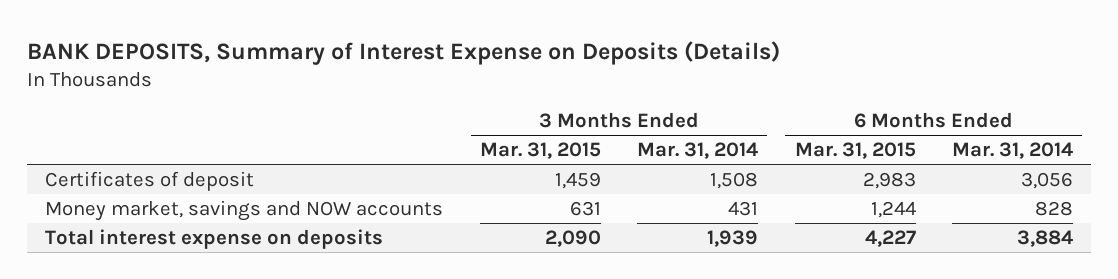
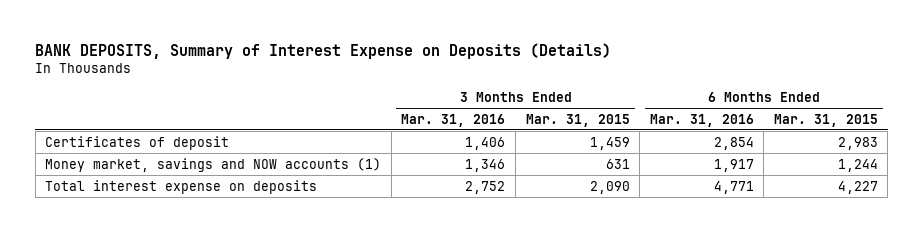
[637,142,759,160] Mar. 31, 2014 -> none
[952,142,1074,160] Mar. 31, 2014 -> none
none -> [401,113,506,127] Mar. 31, 2016
none -> [649,113,754,127] Mar. 31, 2016
[45,199,444,221] Money market, savings and NOW accounts -> [45,157,382,172] Money market, savings and NOW accounts (1)

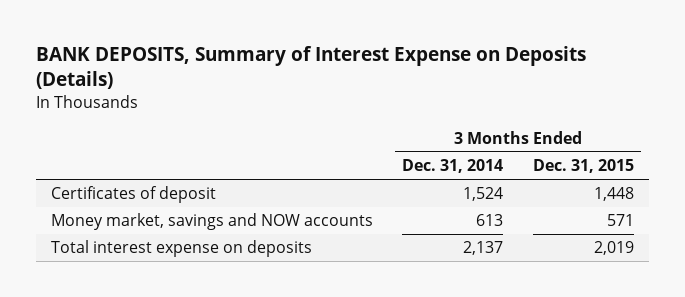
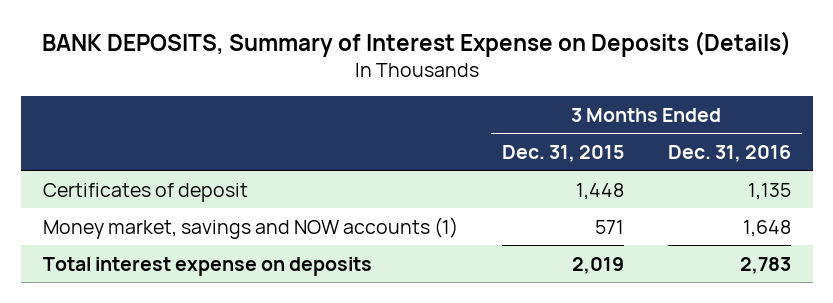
[402,159,504,174] Dec. 31, 2014 -> none
none -> [667,144,791,162] Dec. 31, 2016
[51,213,374,231] Money market, savings and NOW accounts -> [42,216,458,239] Money market, savings and NOW accounts (1)

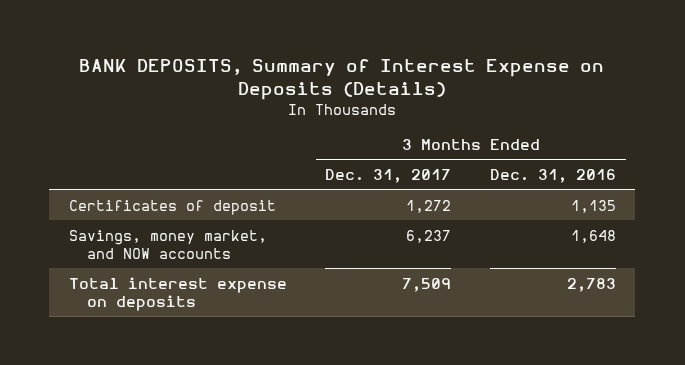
[501,144,624,162] Dec. 31, 2015 -> none
none -> [325,168,452,183] Dec. 31, 2017
[42,216,458,239] Money market, savings and NOW accounts (1) -> [68,229,267,260] Savings, money market, and NOW accounts

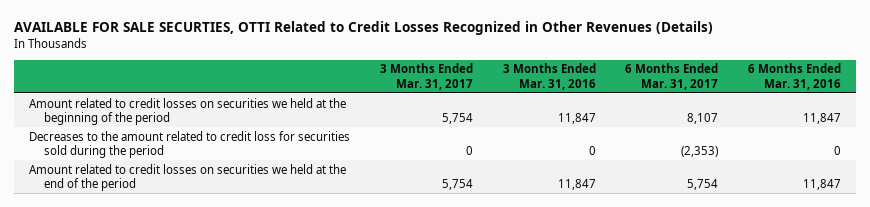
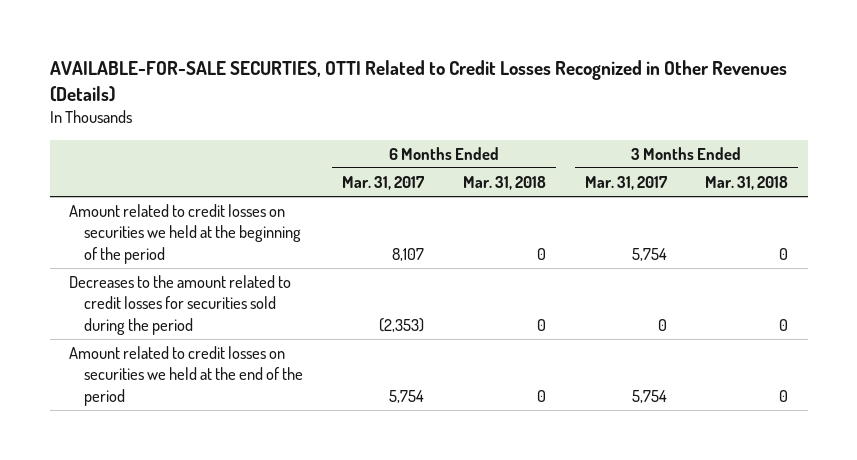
[13,21,713,36] AVAILABLE FOR SALE SECURTIES, OTTI Related to Credit Losses Recognized in Other Revenues (Details) -> [49,60,787,102] AVAILABLE-FOR-SALE SECURTIES, OTTI Related to Credit Losses Recognized in Other Revenues (Details)
[502,63,596,90] 3 Months Ended Mar. 31, 2016 -> none
[748,63,842,90] 6 Months Ended Mar. 31, 2016 -> none
none -> [462,176,546,191] Mar. 31, 2018
none -> [705,176,789,191] Mar. 31, 2018
[28,130,350,159] Decreases to the amount related to credit loss for securities sold during the period -> [69,275,292,335] Decreases to the amount related to credit losses for securities sold during the period

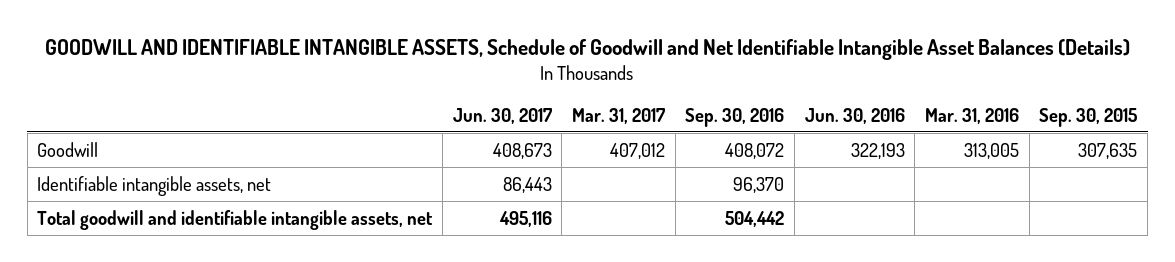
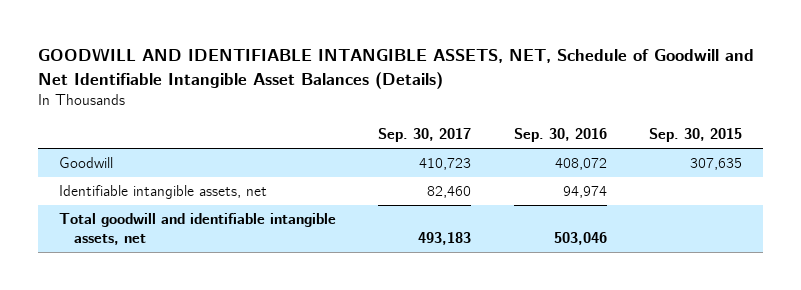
[45,39,1131,61] GOODWILL AND IDENTIFIABLE INTANGIBLE ASSETS, Schedule of Goodwill and Net Identifiable Intangible Asset Balances (Details) -> [38,48,755,89] GOODWILL AND IDENTIFIABLE INTANGIBLE ASSETS, NET, Schedule of Goodwill and Net Identifiable Intangible Asset Balances (Details)
[452,107,552,124] Jun. 30, 2017 -> none
[571,107,665,124] Mar. 31, 2017 -> none
[804,107,905,124] Jun. 30, 2016 -> none
[925,107,1020,124] Mar. 31, 2016 -> none
none -> [378,128,472,143] Sep. 30, 2017
[733,176,785,193] 96,370 -> [562,186,607,199] 94,974
[725,210,785,227] 504,442 -> [553,232,607,246] 503,046

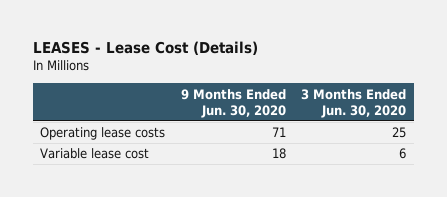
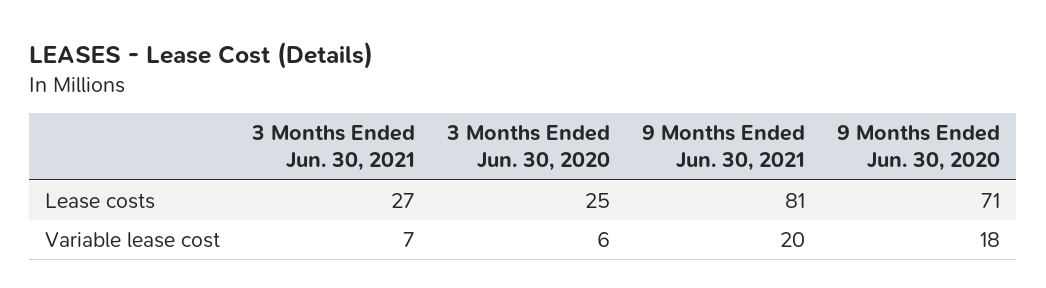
none -> [251,124,416,172] 3 Months Ended Jun. 30, 2021
none -> [642,124,806,172] 9 Months Ended Jun. 30, 2021
[40,127,166,141] Operating lease costs -> [45,192,156,209] Lease costs

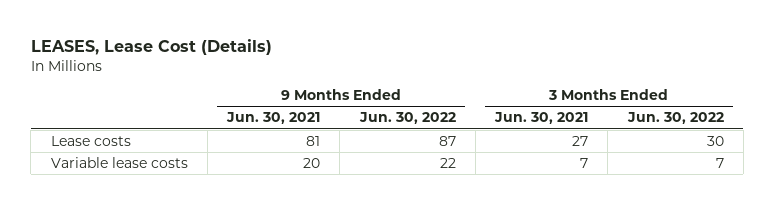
[29,40,374,69] LEASES - Lease Cost (Details) -> [30,39,272,56] LEASES, Lease Cost (Details)
[446,124,611,172] 3 Months Ended Jun. 30, 2020 -> none
[837,124,1001,172] 9 Months Ended Jun. 30, 2020 -> none
none -> [358,112,456,125] Jun. 30, 2022
none -> [626,112,724,125] Jun. 30, 2022
[45,231,221,248] Variable lease cost -> [50,156,188,168] Variable lease costs

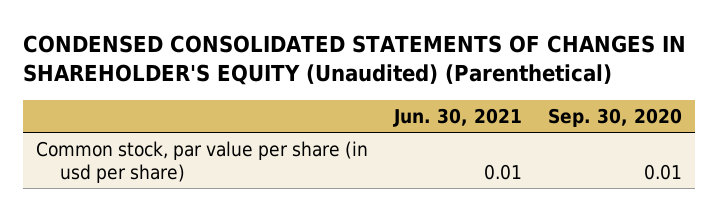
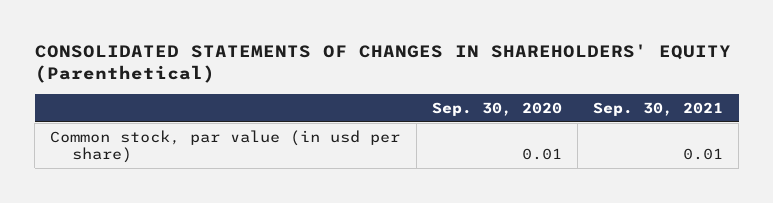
[23,35,687,86] CONDENSED CONSOLIDATED STATEMENTS OF CHANGES IN SHAREHOLDER'S EQUITY (Unaudited) (Parenthetical) -> [34,43,731,84] CONSOLIDATED STATEMENTS OF CHANGES IN SHAREHOLDERS' EQUITY (Parenthetical)
[393,107,523,127] Jun. 30, 2021 -> none
none -> [593,101,724,116] Sep. 30, 2021
[36,140,369,184] Common stock, par value per share (in usd per share) -> [50,129,401,164] Common stock, par value (in usd per share)

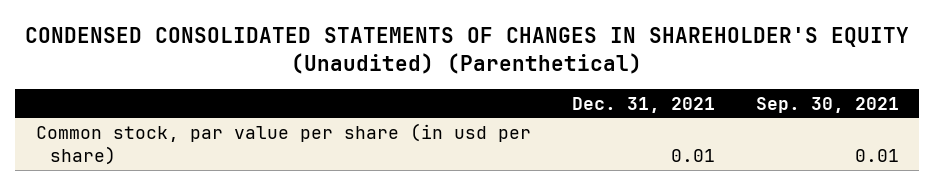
[34,43,731,84] CONSOLIDATED STATEMENTS OF CHANGES IN SHAREHOLDERS' EQUITY (Parenthetical) -> [25,27,910,75] CONDENSED CONSOLIDATED STATEMENTS OF CHANGES IN SHAREHOLDER'S EQUITY (Unaudited) (Parenthetical)
[431,101,562,116] Sep. 30, 2020 -> none
none -> [571,96,715,113] Dec. 31, 2021
[50,129,401,164] Common stock, par value (in usd per share) -> [35,122,531,165] Common stock, par value per share (in usd per share)

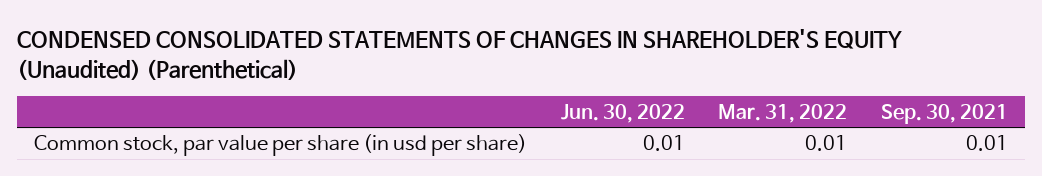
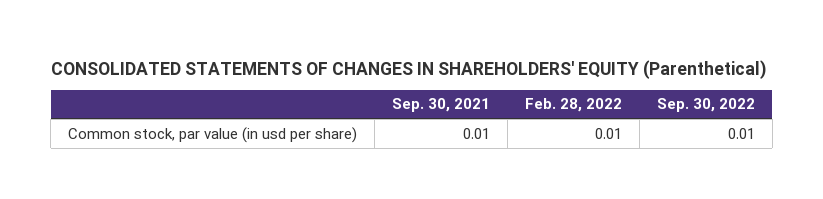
[16,28,902,80] CONDENSED CONSOLIDATED STATEMENTS OF CHANGES IN SHAREHOLDER'S EQUITY (Unaudited) (Parenthetical) -> [50,59,767,79] CONSOLIDATED STATEMENTS OF CHANGES IN SHAREHOLDERS' EQUITY (Parenthetical)
[560,103,685,123] Jun. 30, 2022 -> none
[718,103,848,123] Mar. 31, 2022 -> none
none -> [525,98,623,113] Feb. 28, 2022
none -> [656,98,755,113] Sep. 30, 2022
[33,134,527,157] Common stock, par value per share (in usd per share) -> [68,126,358,143] Common stock, par value (in usd per share)

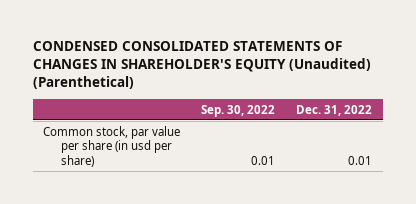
[50,59,767,79] CONSOLIDATED STATEMENTS OF CHANGES IN SHAREHOLDERS' EQUITY (Parenthetical) -> [32,41,371,90] CONDENSED CONSOLIDATED STATEMENTS OF CHANGES IN SHAREHOLDER'S EQUITY (Unaudited) (Parenthetical)
[392,98,491,113] Sep. 30, 2021 -> none
[525,98,623,113] Feb. 28, 2022 -> none
none -> [296,104,373,116] Dec. 31, 2022
[68,126,358,143] Common stock, par value (in usd per share) -> [43,125,181,168] Common stock, par value per share (in usd per share)

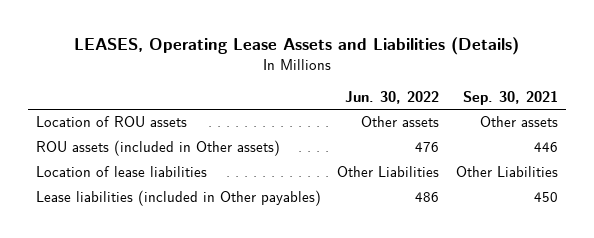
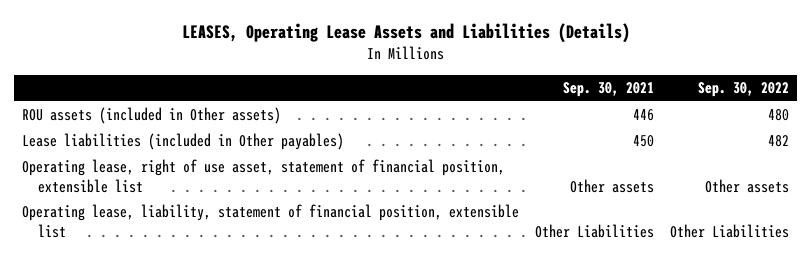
[345,90,440,104] Jun. 30, 2022 -> none
none -> [698,82,790,98] Sep. 30, 2022
[35,116,187,128] Location of ROU assets -> none
[35,166,207,178] Location of lease liabilities -> none
none -> [22,159,506,193] Operating lease, right of use asset, statement of financial position, extensible list
none -> [22,204,520,238] Operating lease, liability, statement of financial position, extensible list

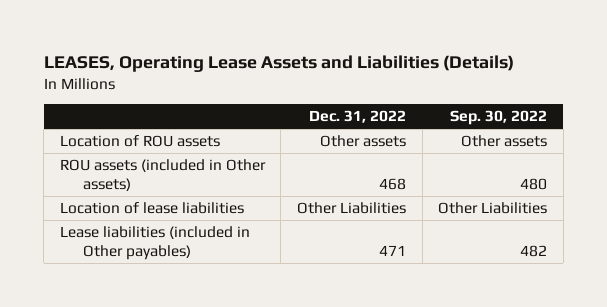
[563,82,655,98] Sep. 30, 2021 -> none
none -> [308,110,406,124] Dec. 31, 2022
none -> [59,134,220,147] Location of ROU assets
none -> [59,201,244,214] Location of lease liabilities
[22,159,506,193] Operating lease, right of use asset, statement of financial position, extensible list -> none
[22,204,520,238] Operating lease, liability, statement of financial position, extensible list -> none

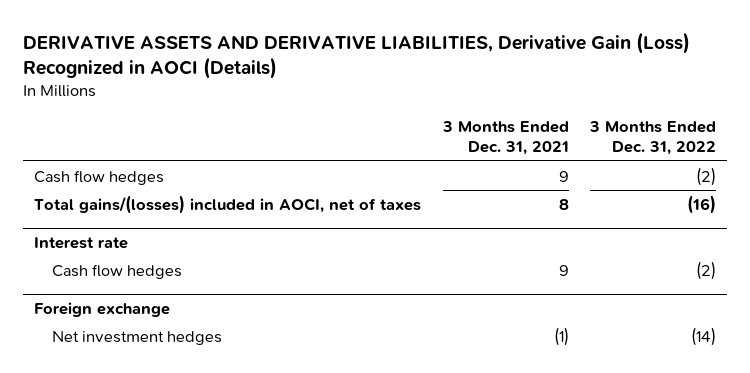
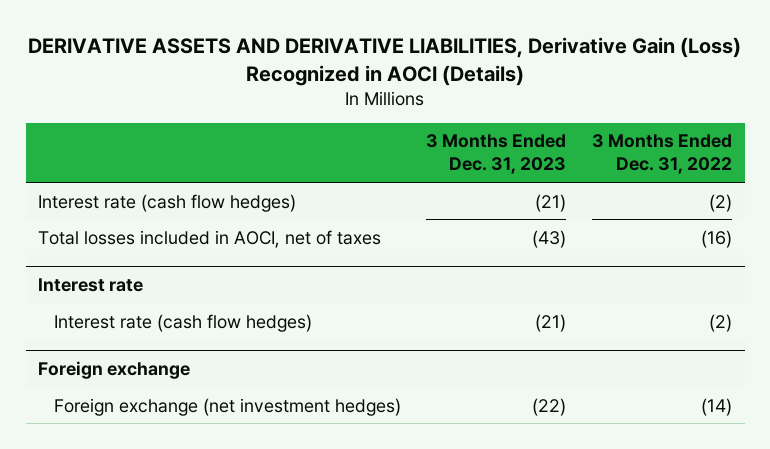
[441,121,569,156] 3 Months Ended Dec. 31, 2021 -> none
none -> [426,134,567,175] 3 Months Ended Dec. 31, 2023
[34,169,165,185] Cash flow hedges -> [38,193,297,212] Interest rate (cash flow hedges)
[34,194,422,214] Total gains/(losses) included in AOCI, net of taxes -> [38,229,382,248] Total losses included in AOCI, net of taxes
[51,263,182,279] Cash flow hedges -> [53,313,312,332] Interest rate (cash flow hedges)
[51,330,222,345] Net investment hedges -> [53,397,401,416] Foreign exchange (net investment hedges)

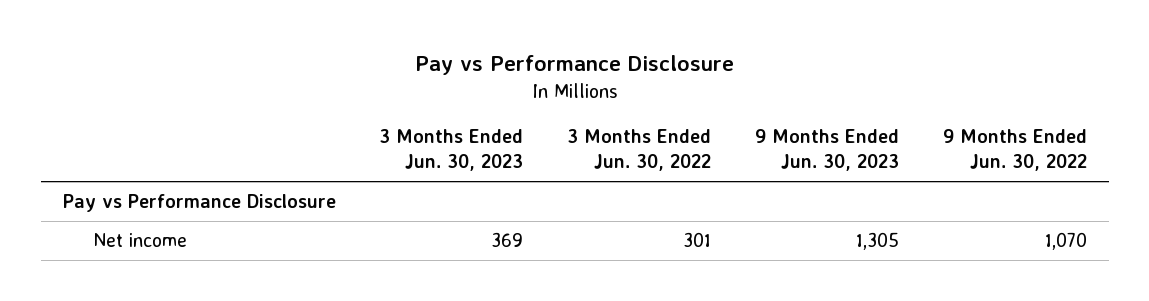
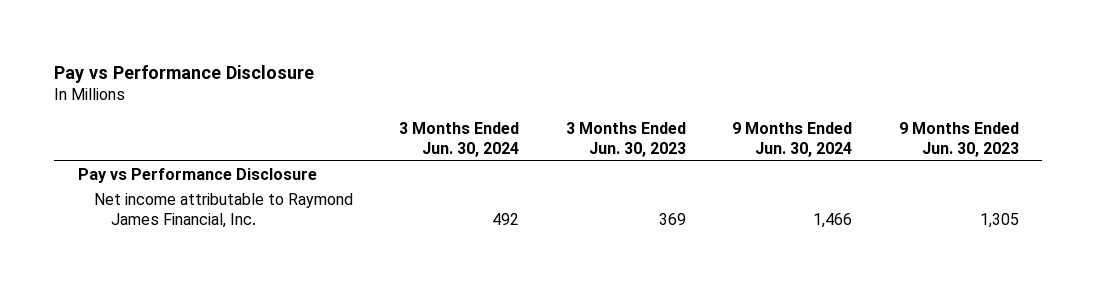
[567,129,712,172] 3 Months Ended Jun. 30, 2022 -> none
[942,129,1087,172] 9 Months Ended Jun. 30, 2022 -> none
none -> [399,122,520,157] 3 Months Ended Jun. 30, 2024
none -> [732,122,853,157] 9 Months Ended Jun. 30, 2024
[92,233,187,248] Net income -> [94,193,354,228] Net income attributable to Raymond James Financial, Inc.

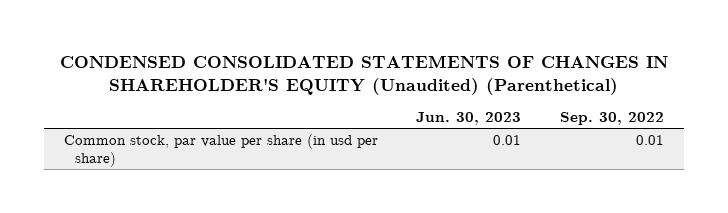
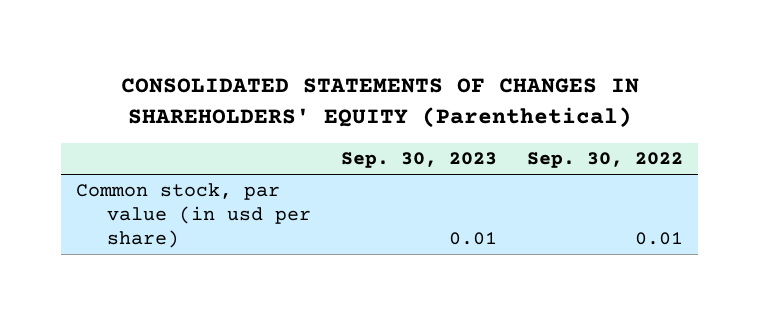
[59,54,668,95] CONDENSED CONSOLIDATED STATEMENTS OF CHANGES IN SHAREHOLDER'S EQUITY (Unaudited) (Parenthetical) -> [120,78,639,128] CONSOLIDATED STATEMENTS OF CHANGES IN SHAREHOLDERS' EQUITY (Parenthetical)
[416,112,522,126] Jun. 30, 2023 -> none
none -> [341,152,498,169] Sep. 30, 2023
[63,134,378,168] Common stock, par value per share (in usd per share) -> [76,183,312,249] Common stock, par value (in usd per share)

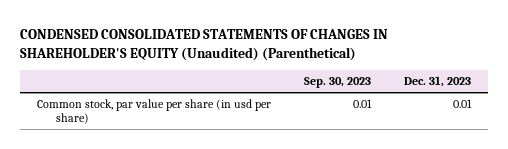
[120,78,639,128] CONSOLIDATED STATEMENTS OF CHANGES IN SHAREHOLDERS' EQUITY (Parenthetical) -> [20,29,389,61] CONDENSED CONSOLIDATED STATEMENTS OF CHANGES IN SHAREHOLDER'S EQUITY (Unaudited) (Parenthetical)
[527,152,684,169] Sep. 30, 2022 -> none
none -> [403,76,471,88] Dec. 31, 2023
[76,183,312,249] Common stock, par value (in usd per share) -> [36,99,271,125] Common stock, par value per share (in usd per share)

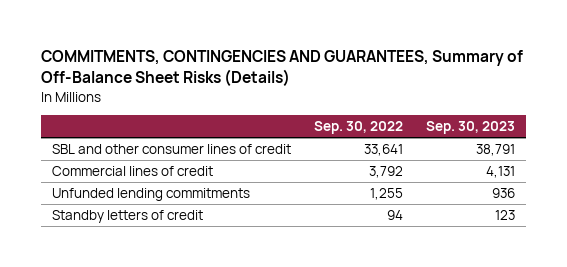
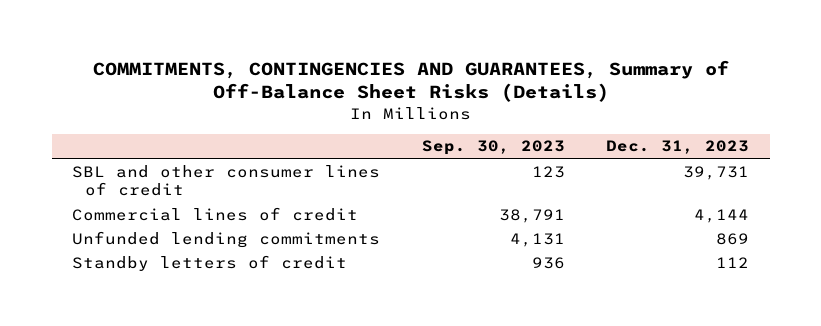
[314,121,404,135] Sep. 30, 2022 -> none
none -> [606,140,750,155] Dec. 31, 2023
[475,143,515,156] 38,791 -> [531,165,565,178] 123
[485,165,515,178] 4,131 -> [498,208,565,223] 38,791
[491,187,515,198] 936 -> [509,232,565,247] 4,131
[494,209,515,220] 123 -> [531,256,565,269] 936

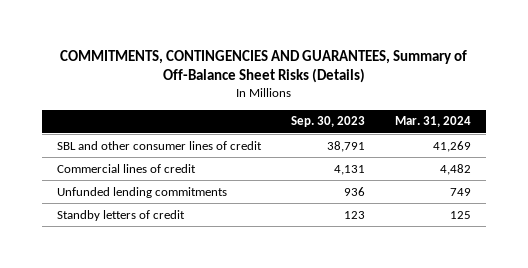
[606,140,750,155] Dec. 31, 2023 -> none
none -> [395,116,472,128] Mar. 31, 2024
[531,165,565,178] 123 -> [327,140,366,152] 38,791
[498,208,565,223] 38,791 -> [334,164,366,175] 4,131
[509,232,565,247] 4,131 -> [344,186,366,196] 936
[531,256,565,269] 936 -> [344,210,366,219] 123

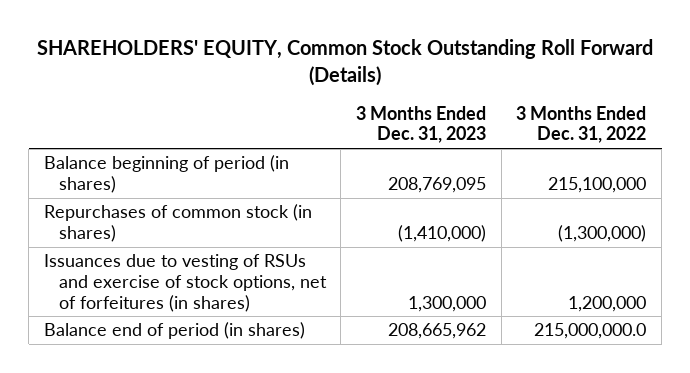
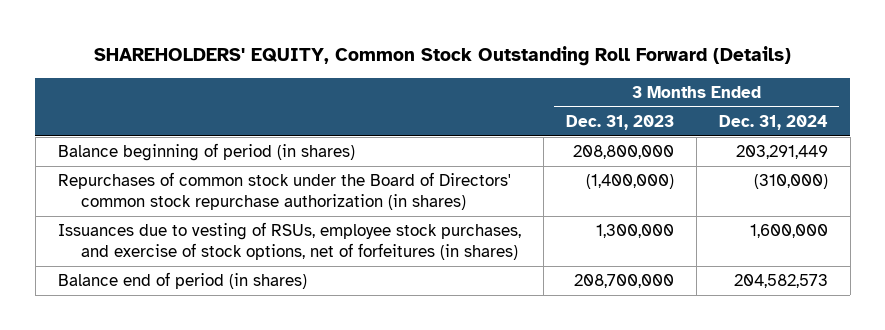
[516,105,647,144] 3 Months Ended Dec. 31, 2022 -> none
none -> [718,115,828,131] Dec. 31, 2024
[388,176,487,193] 208,769,095 -> [572,145,674,160] 208,800,000
[43,204,312,242] Repurchases of common stock (in shares) -> [57,172,511,211] Repurchases of common stock under the Board of Directors' common stock repurchase authorization (in shares)
[398,224,487,242] (1,410,000) -> [585,174,674,190] (1,400,000)
[43,254,327,312] Issuances due to vesting of RSUs and exercise of stock options, net of forfeitures (in shares) -> [57,222,521,261] Issuances due to vesting of RSUs, employee stock purchases, and exercise of stock options, net of forfeitures (in shares)
[388,323,487,340] 208,665,962 -> [573,274,674,289] 208,700,000

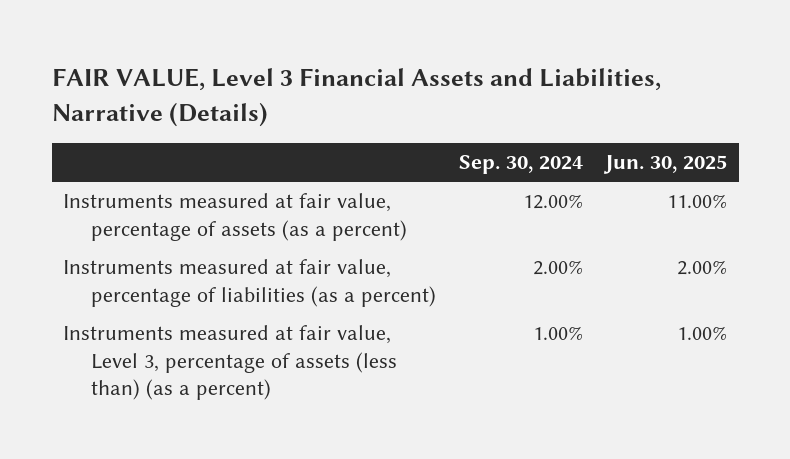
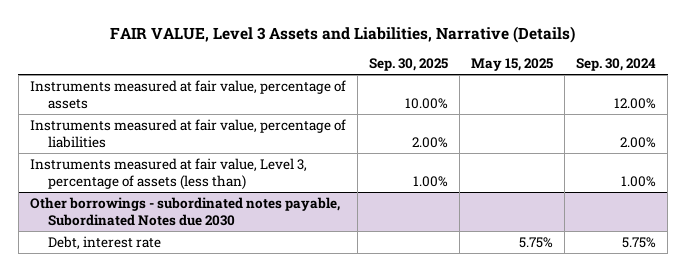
[51,68,661,127] FAIR VALUE, Level 3 Financial Assets and Liabilities, Narrative (Details) -> [109,25,575,43] FAIR VALUE, Level 3 Assets and Liabilities, Narrative (Details)
[603,155,728,175] Jun. 30, 2025 -> none
none -> [368,57,448,71] Sep. 30, 2025
none -> [470,57,553,71] May 15, 2025
[63,193,408,241] Instruments measured at fair value, percentage of assets (as a percent) -> [29,79,346,109] Instruments measured at fair value, percentage of assets
[63,259,437,307] Instruments measured at fair value, percentage of liabilities (as a percent) -> [29,118,346,148] Instruments measured at fair value, percentage of liabilities
[63,325,398,401] Instruments measured at fair value, Level 3, percentage of assets (less than) (as a percent) -> [29,157,307,190] Instruments measured at fair value, Level 3, percentage of assets (less than)
none -> [29,196,340,226] Other borrowings - subordinated notes payable, Subordinated Notes due 2030
none -> [47,235,161,250] Debt, interest rate

